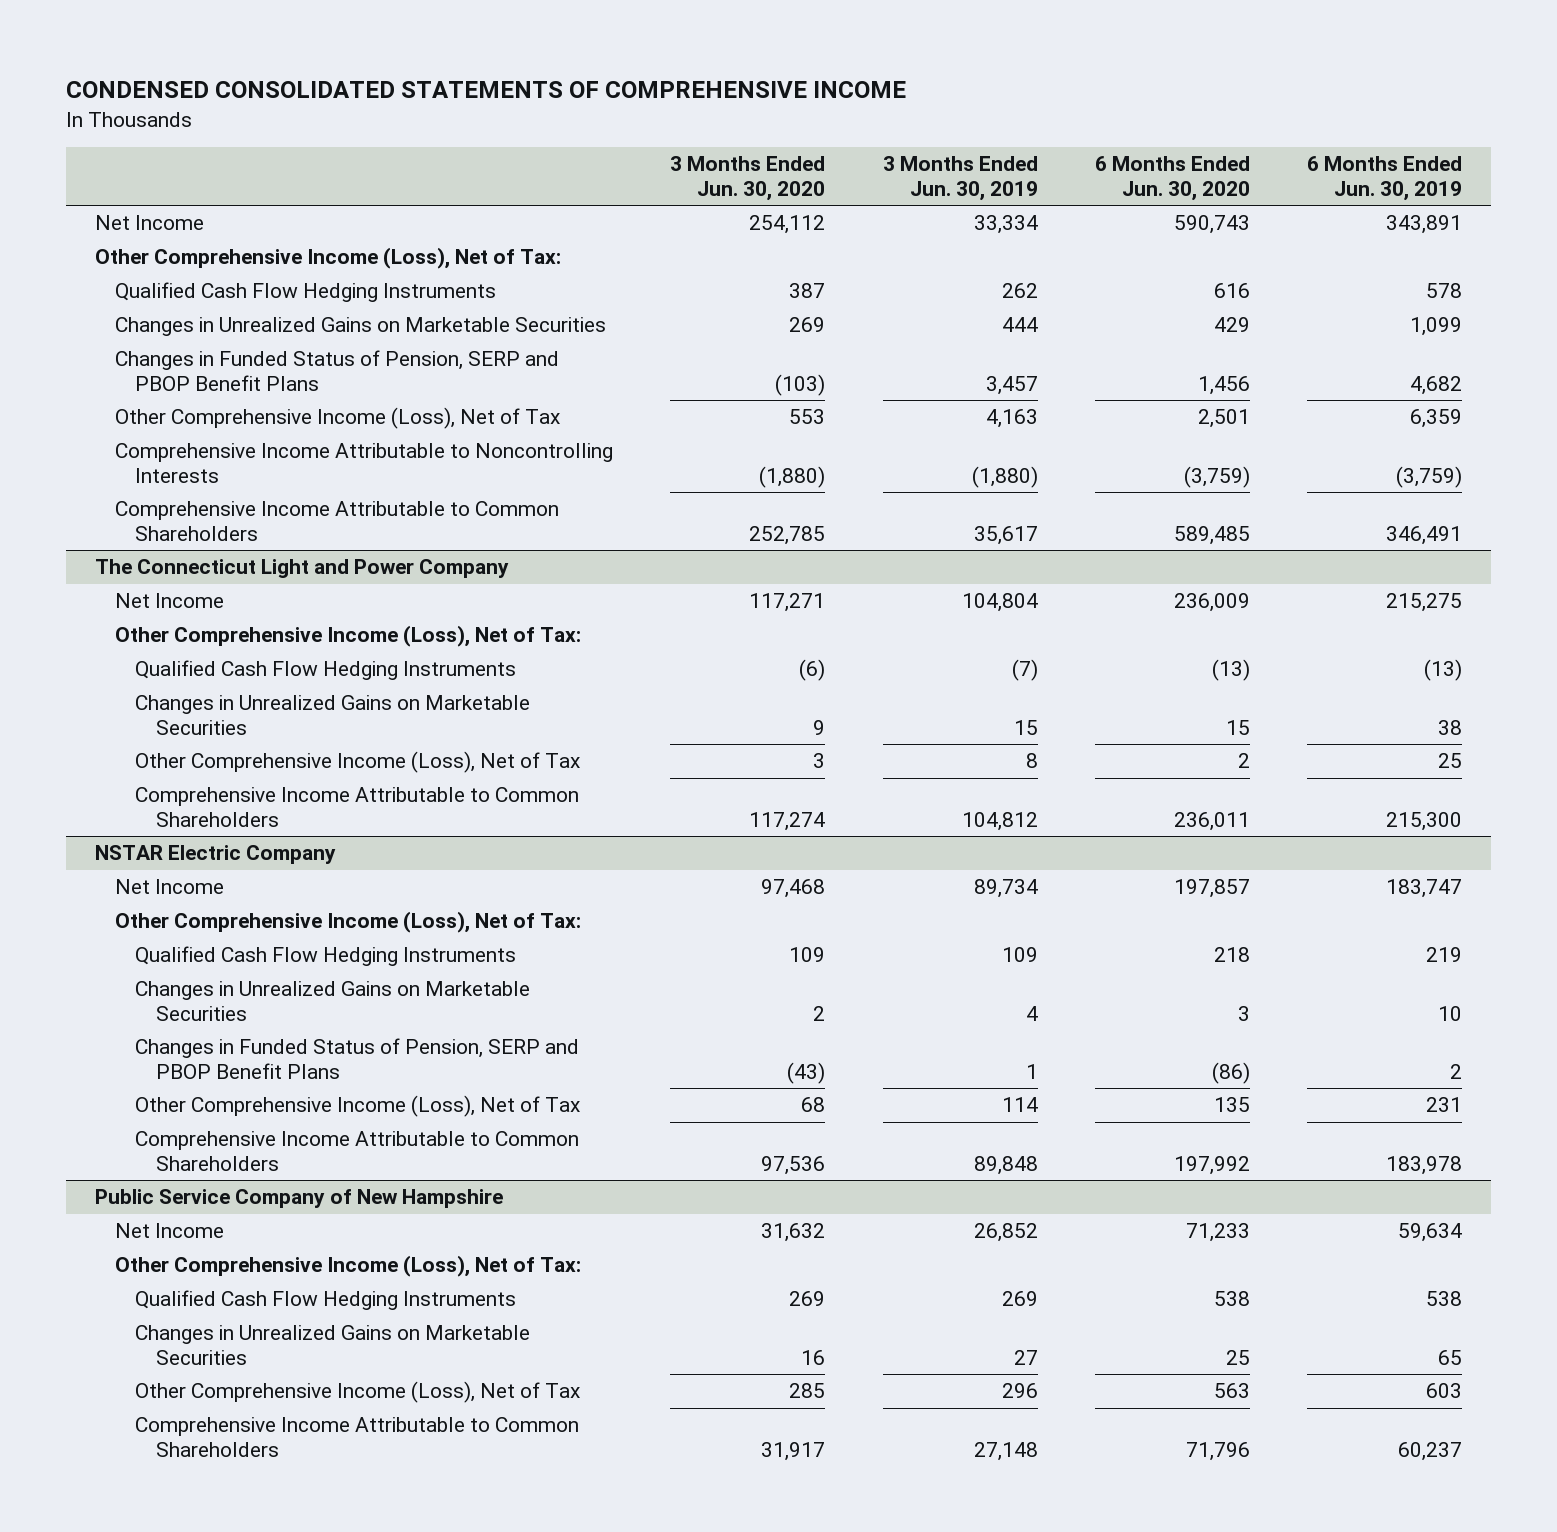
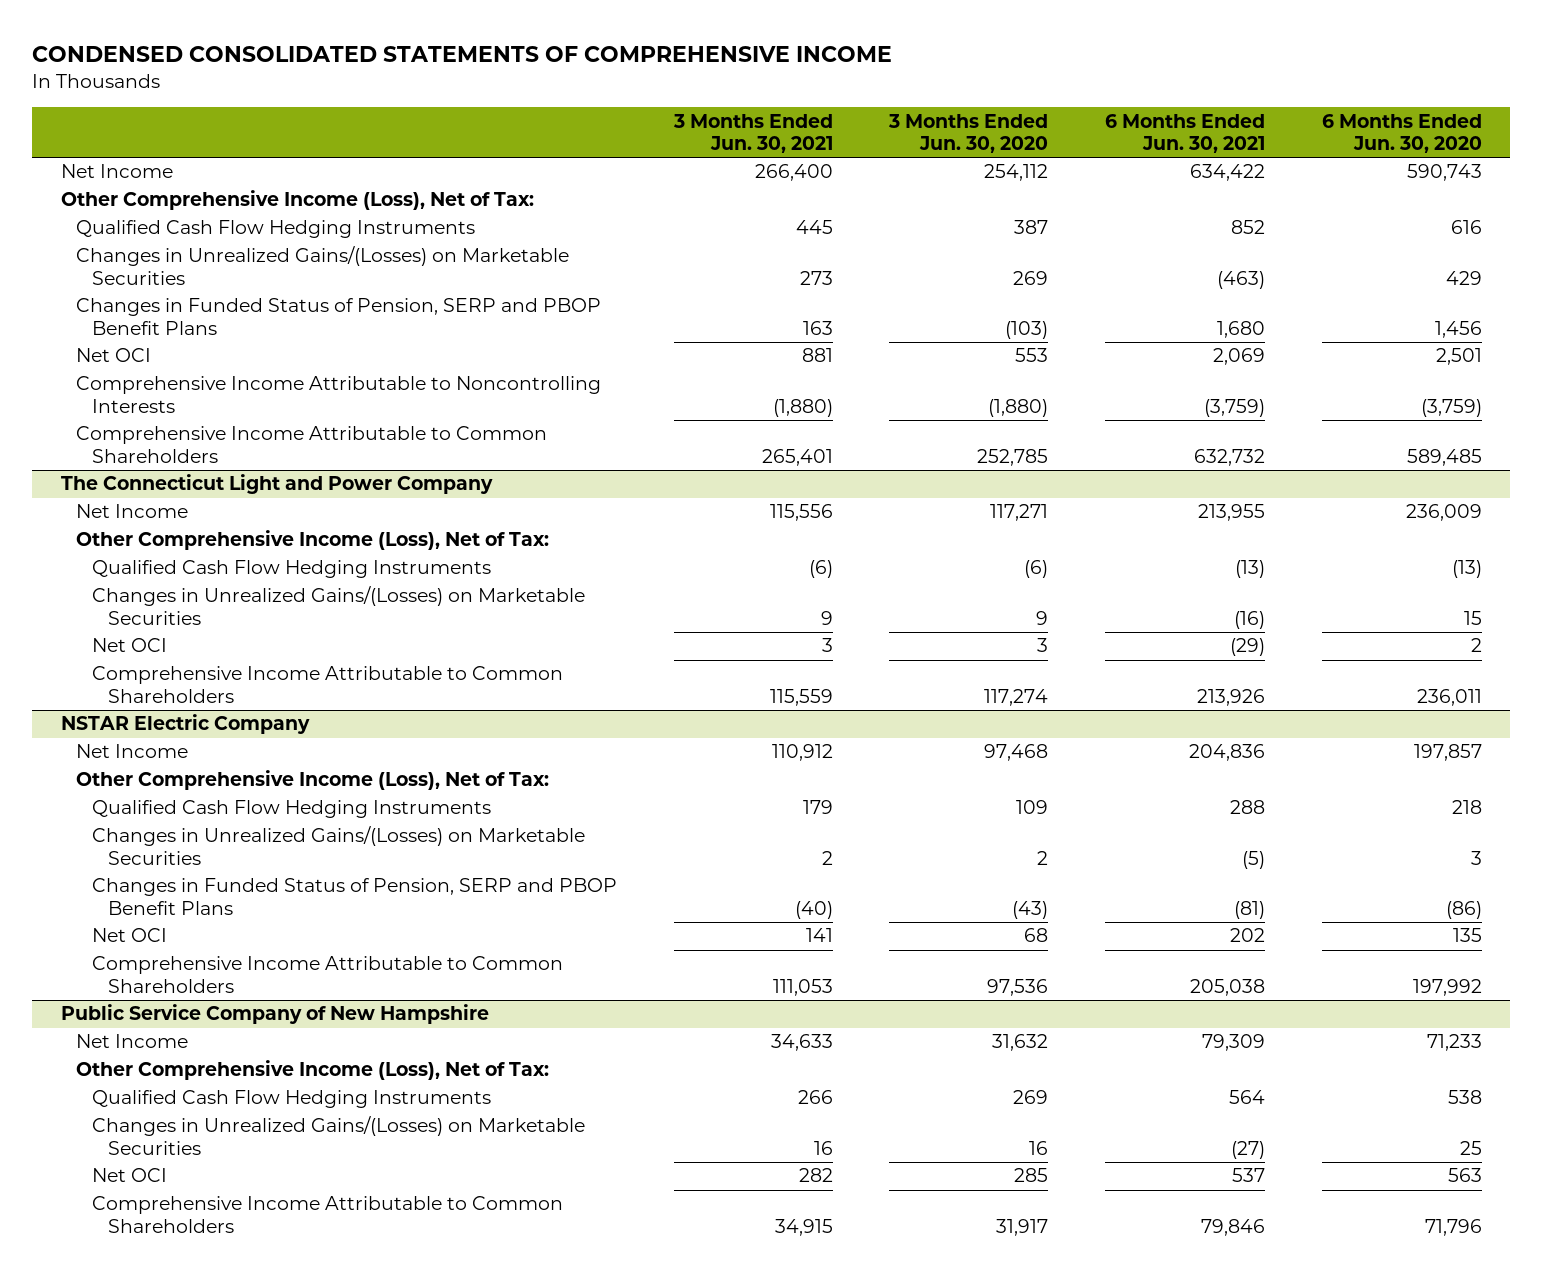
[882,156,1038,201] 3 Months Ended Jun. 30, 2019 -> none
[1307,156,1463,201] 6 Months Ended Jun. 30, 2019 -> none
none -> [672,113,833,153] 3 Months Ended Jun. 30, 2021
none -> [1105,113,1266,153] 6 Months Ended Jun. 30, 2021
[115,317,607,337] Changes in Unrealized Gains on Marketable Securities -> [76,246,570,285] Changes in Unrealized Gains/(Losses) on Marketable Securities
[115,407,561,430] Other Comprehensive Income (Loss), Net of Tax -> [76,348,152,363] Net OCI
[135,695,531,735] Changes in Unrealized Gains on Marketable Securities -> [92,586,586,625] Changes in Unrealized Gains/(Losses) on Marketable Securities
[135,751,581,774] Other Comprehensive Income (Loss), Net of Tax -> [92,638,168,653] Net OCI
[135,981,531,1021] Changes in Unrealized Gains on Marketable Securities -> [92,826,586,865] Changes in Unrealized Gains/(Losses) on Marketable Securities
[135,1095,581,1118] Other Comprehensive Income (Loss), Net of Tax -> [92,928,168,943] Net OCI
[135,1325,531,1365] Changes in Unrealized Gains on Marketable Securities -> [92,1116,586,1155] Changes in Unrealized Gains/(Losses) on Marketable Securities
[135,1381,581,1404] Other Comprehensive Income (Loss), Net of Tax -> [92,1168,168,1183] Net OCI

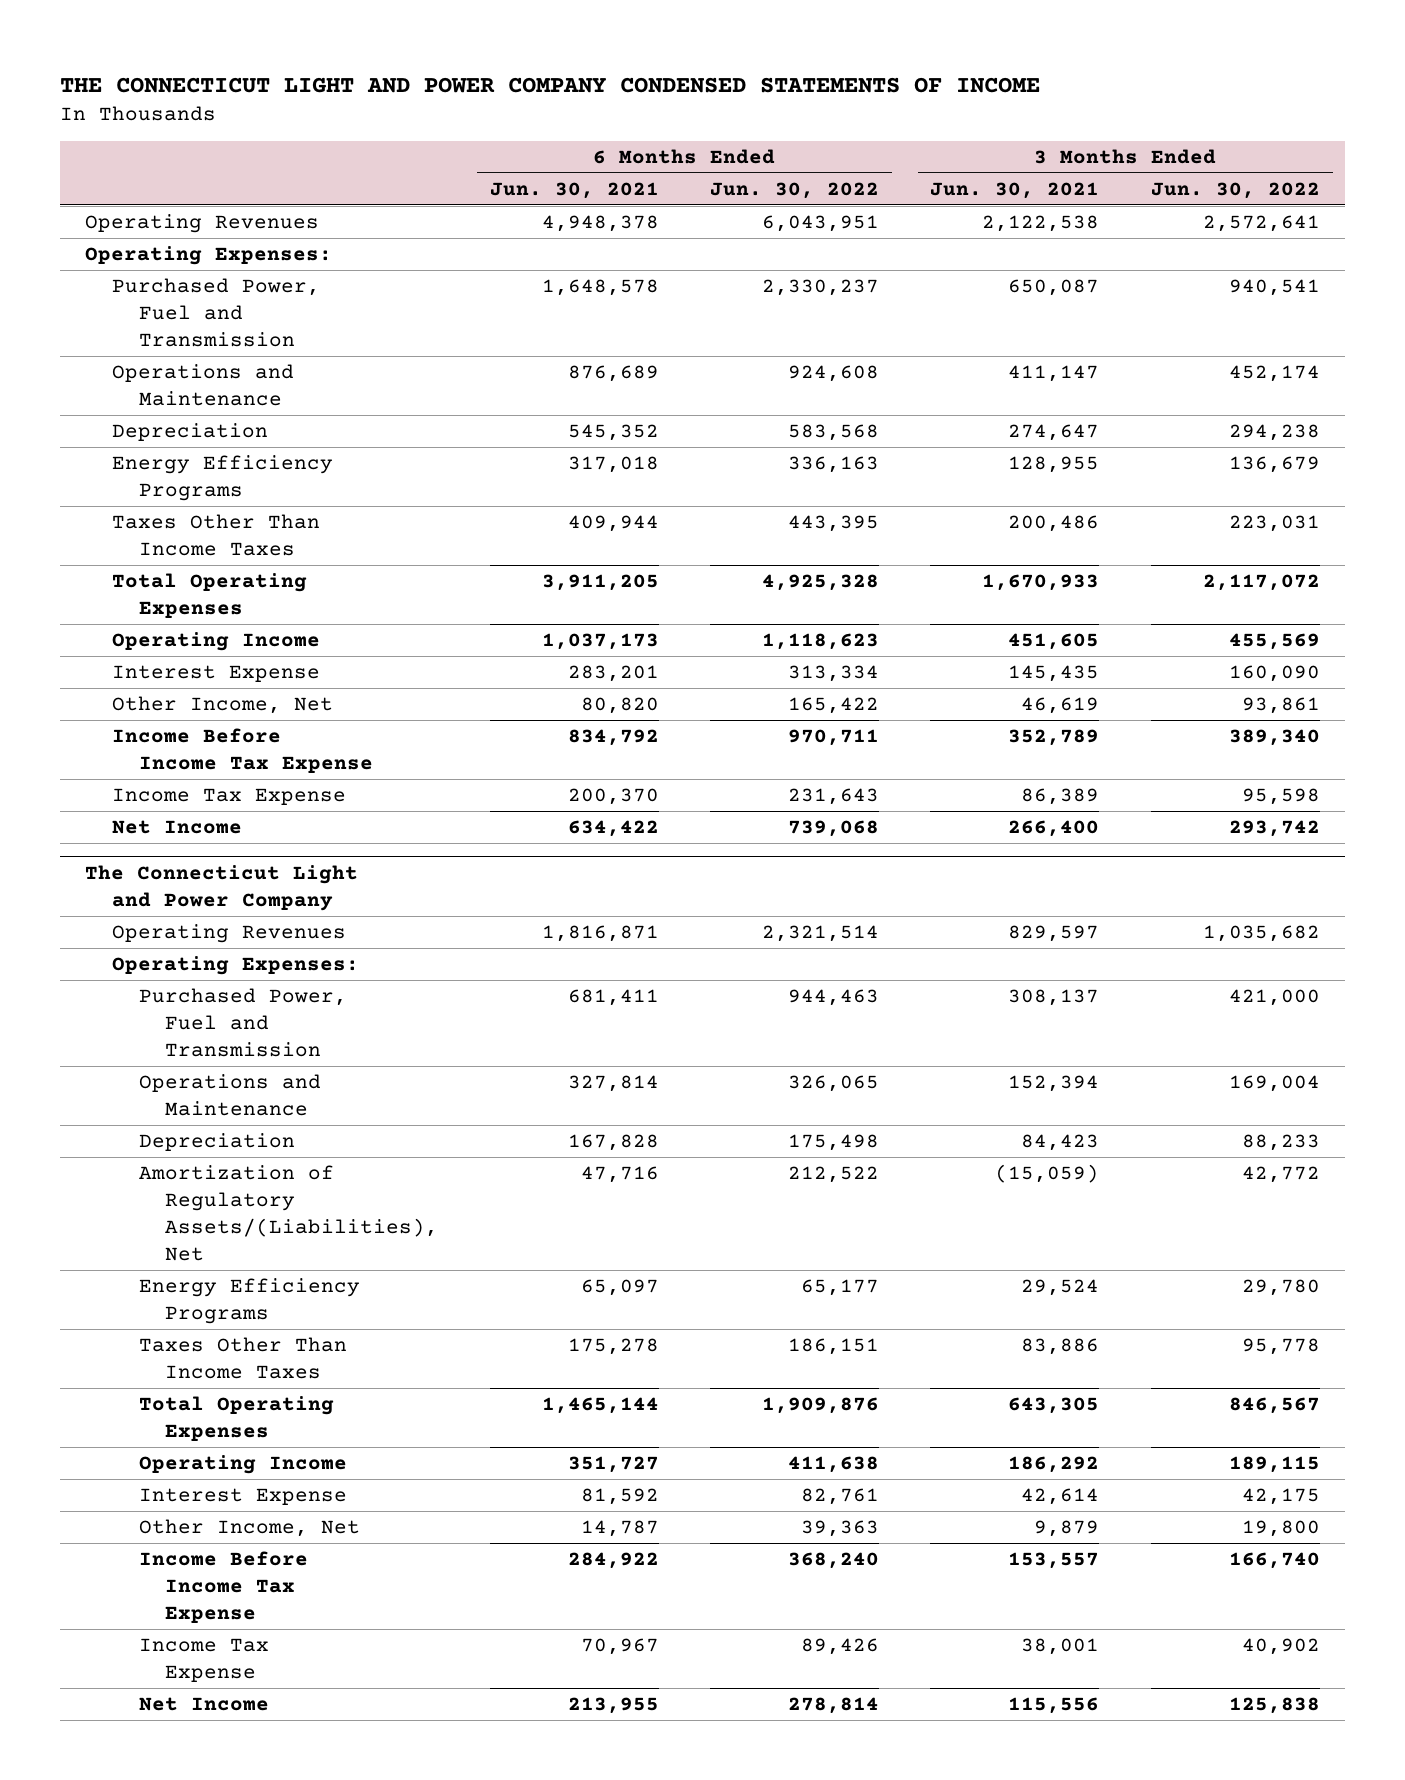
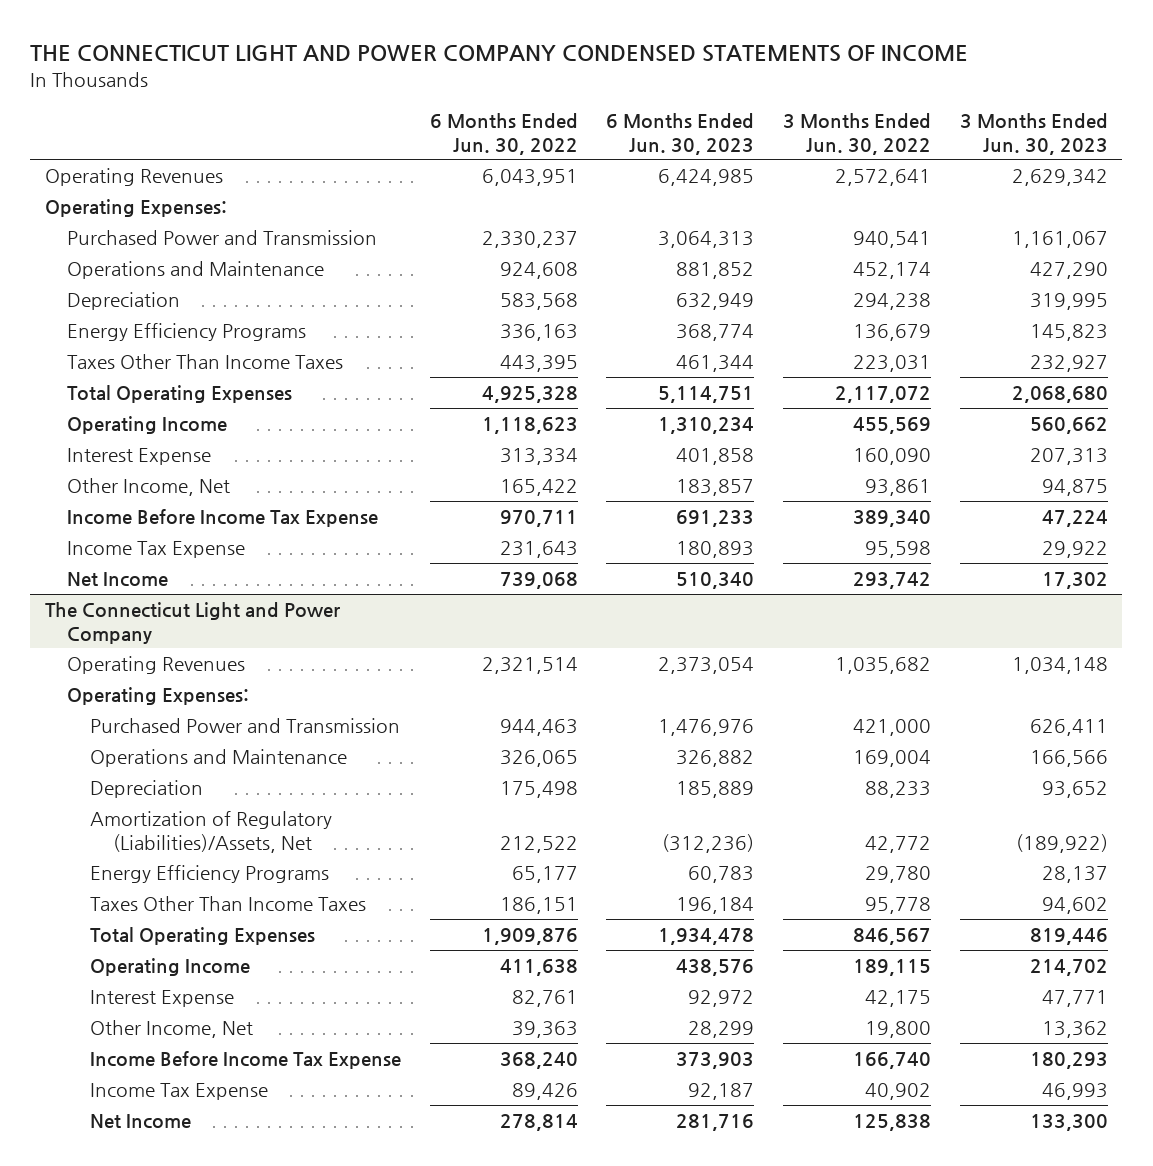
[489,181,659,199] Jun. 30, 2021 -> none
[930,181,1100,199] Jun. 30, 2021 -> none
none -> [606,113,755,155] 6 Months Ended Jun. 30, 2023
none -> [959,113,1108,155] 3 Months Ended Jun. 30, 2023
[111,278,320,348] Purchased Power, Fuel and Transmission -> [67,229,378,245] Purchased Power and Transmission
[138,988,347,1058] Purchased Power, Fuel and Transmission -> [90,717,401,733] Purchased Power and Transmission
[138,1165,439,1262] Amortization of Regulatory Assets/(Liabilities), Net -> [90,810,333,853] Amortization of Regulatory (Liabilities)/Assets, Net

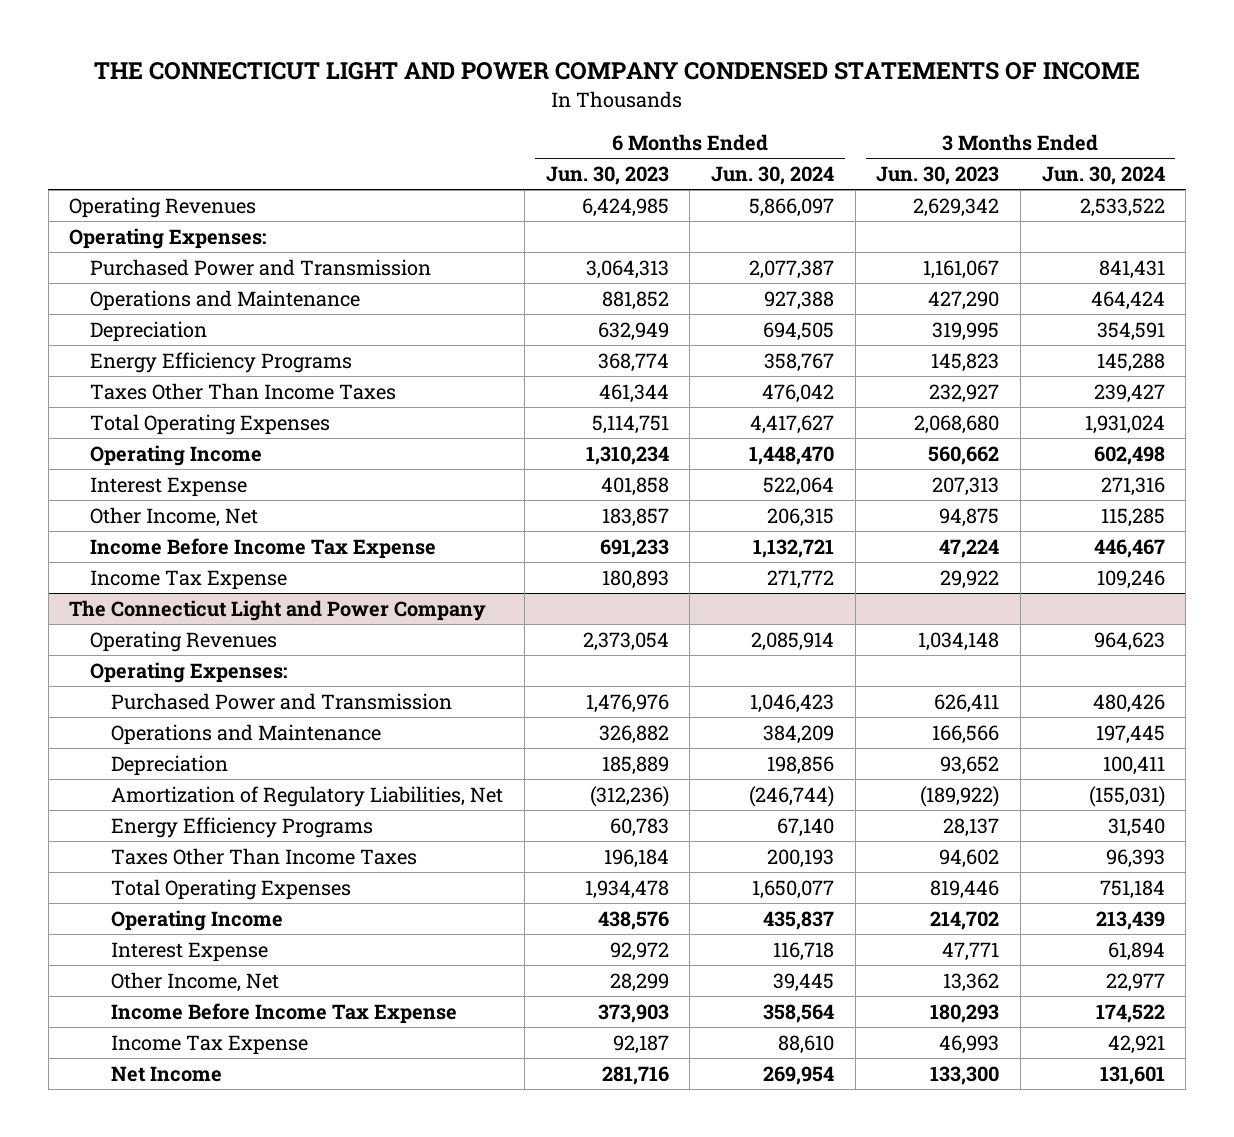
[429,113,578,155] 6 Months Ended Jun. 30, 2022 -> none
[783,113,932,155] 3 Months Ended Jun. 30, 2022 -> none
none -> [711,166,835,186] Jun. 30, 2024
none -> [1041,166,1165,186] Jun. 30, 2024
[67,571,169,587] Net Income -> none
[90,810,333,853] Amortization of Regulatory (Liabilities)/Assets, Net -> [111,785,504,807] Amortization of Regulatory Liabilities, Net

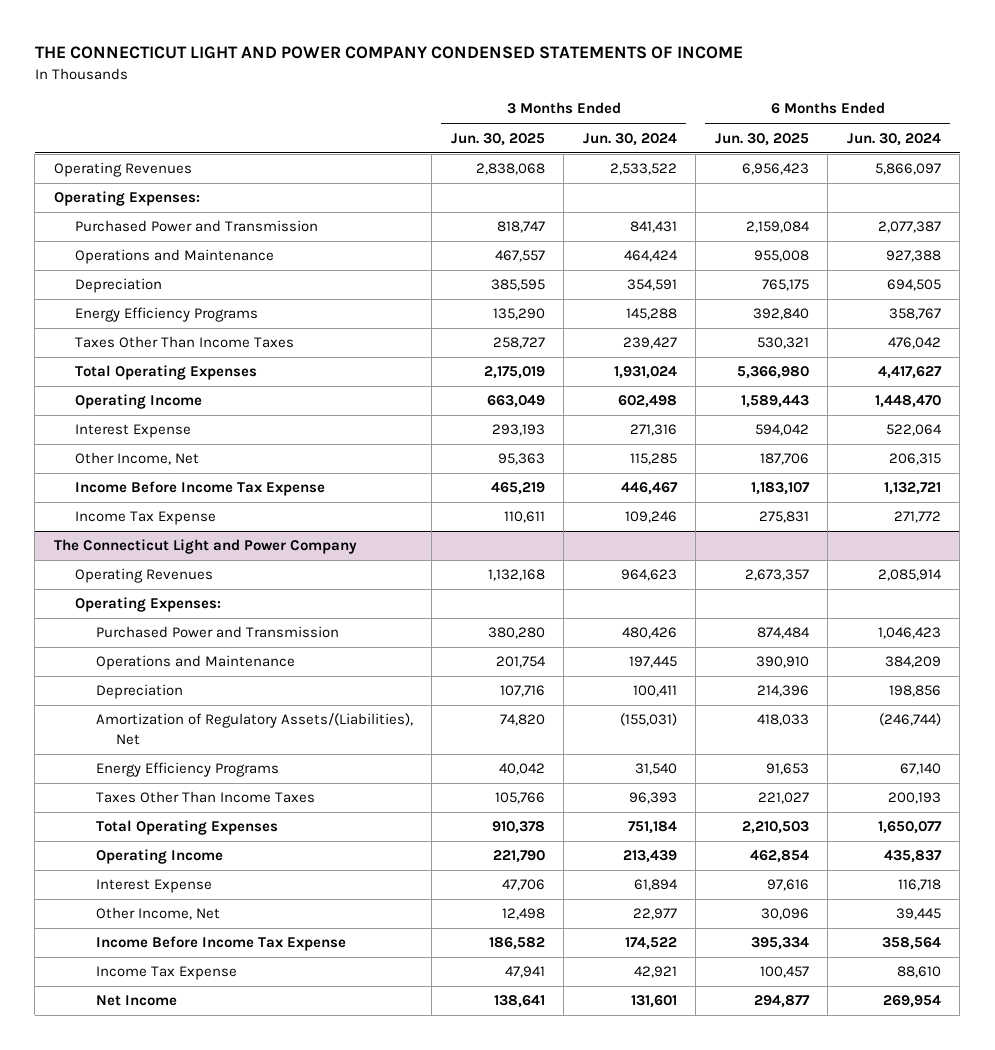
[545,166,669,186] Jun. 30, 2023 -> none
[876,166,1000,186] Jun. 30, 2023 -> none
none -> [450,132,545,146] Jun. 30, 2025
none -> [714,132,809,146] Jun. 30, 2025
[111,785,504,807] Amortization of Regulatory Liabilities, Net -> [95,713,413,745] Amortization of Regulatory Assets/(Liabilities), Net

